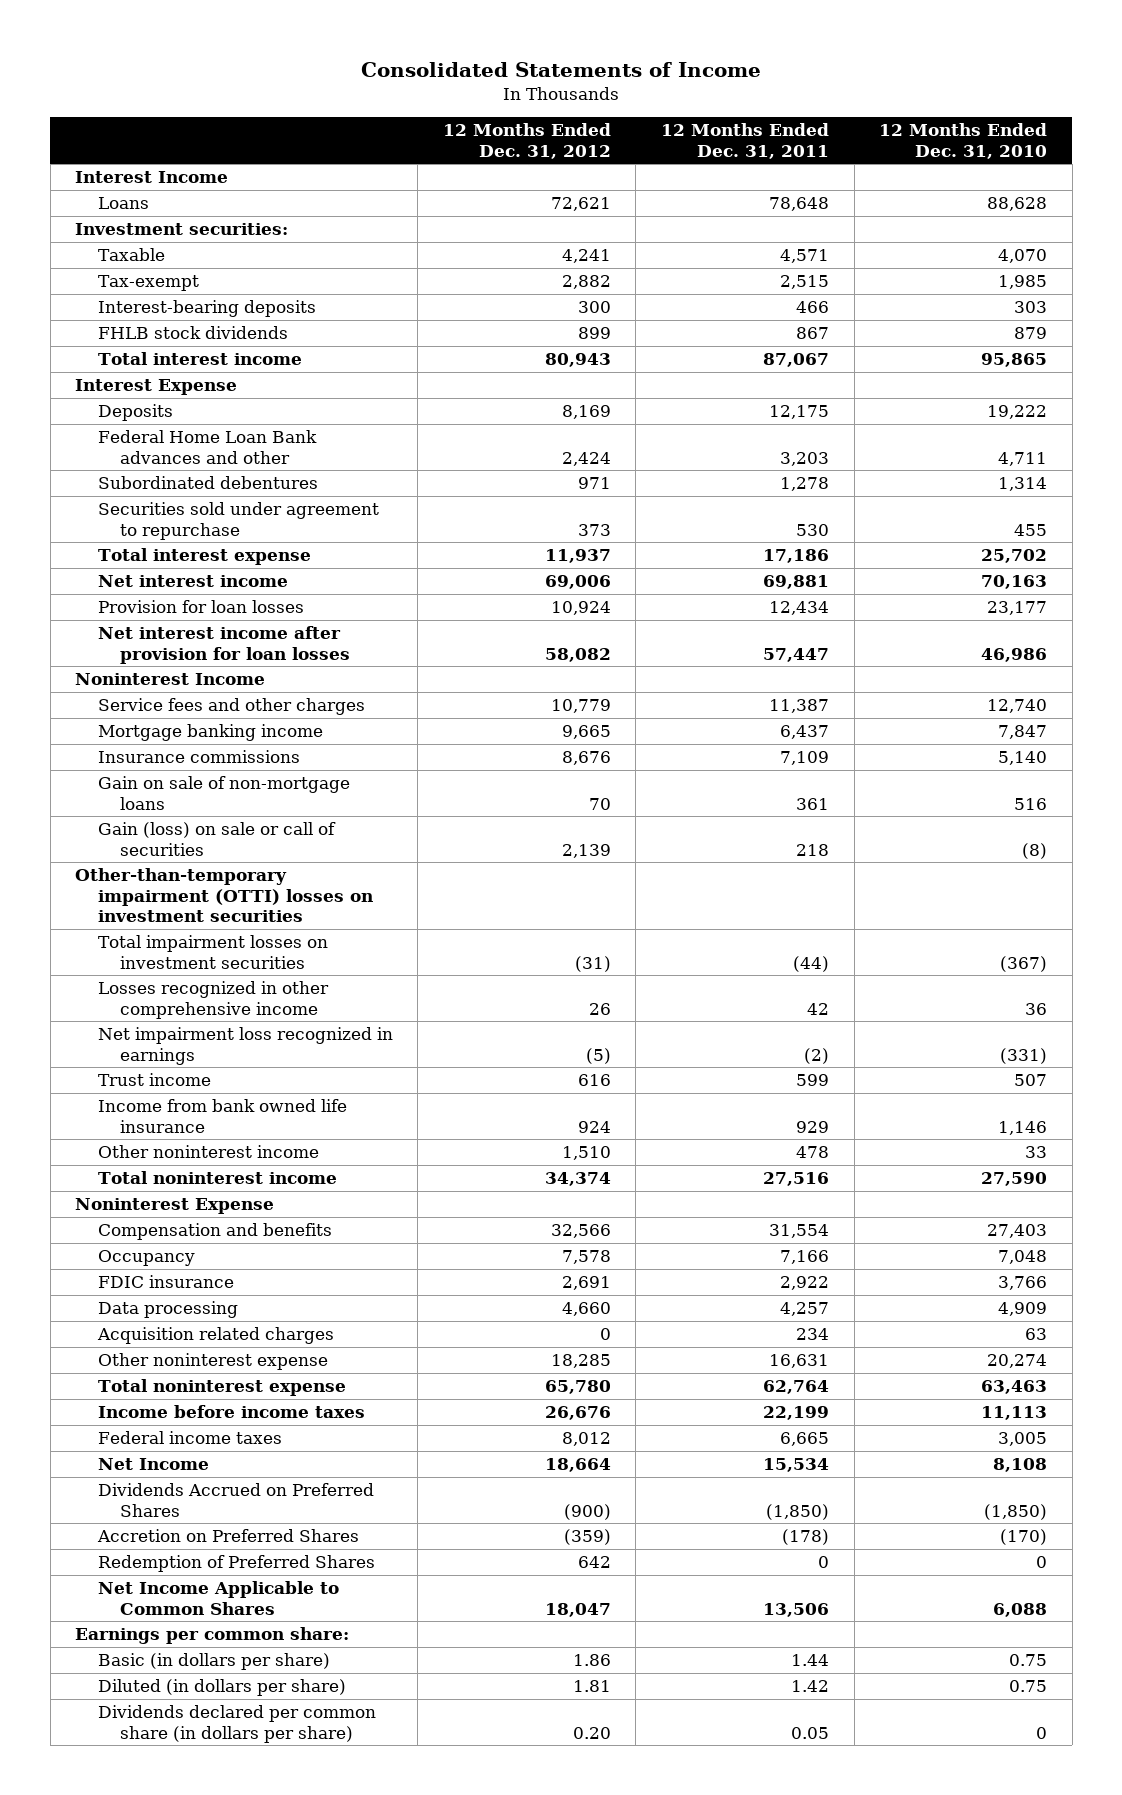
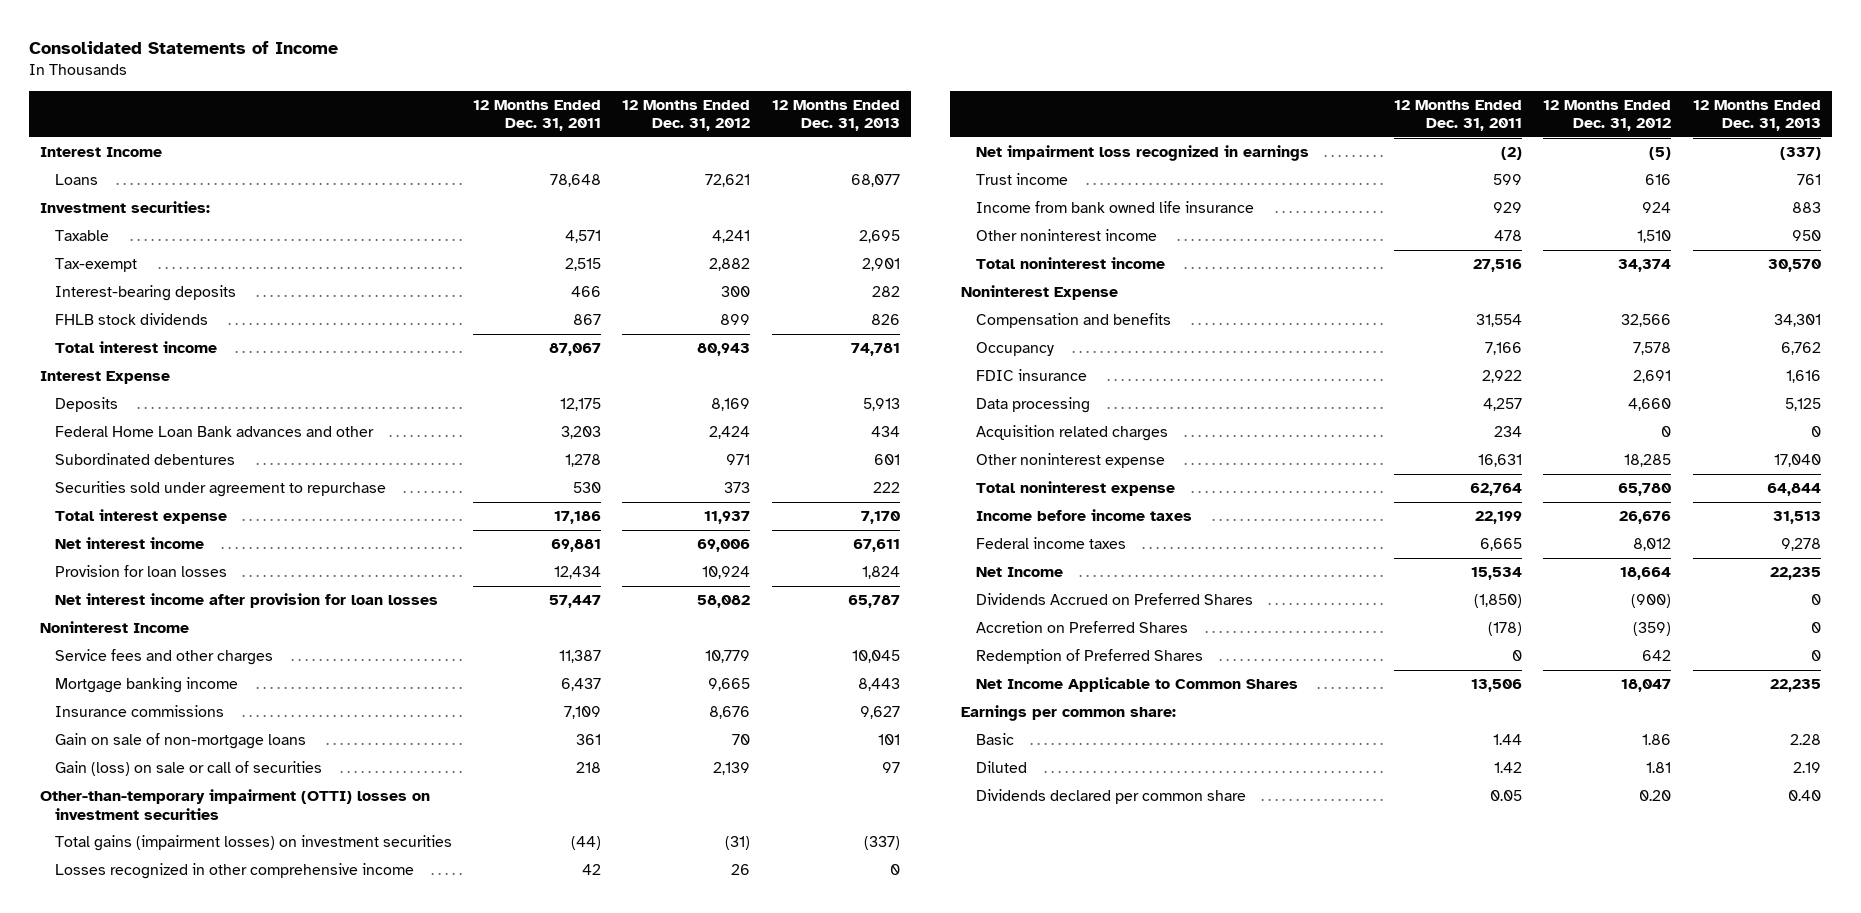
[879,123,1048,159] 12 Months Ended Dec. 31, 2010 -> none
none -> [771,99,900,132] 12 Months Ended Dec. 31, 2013
[97,935,328,969] Total impairment losses on investment securities -> [54,835,452,852] Total gains (impairment losses) on investment securities
[97,1653,330,1671] Basic (in dollars per share) -> [975,733,1014,746] Basic
[97,1679,346,1697] Diluted (in dollars per share) -> [975,761,1027,774] Diluted
[97,1705,376,1743] Dividends declared per common share (in dollars per share) -> [975,789,1246,805] Dividends declared per common share

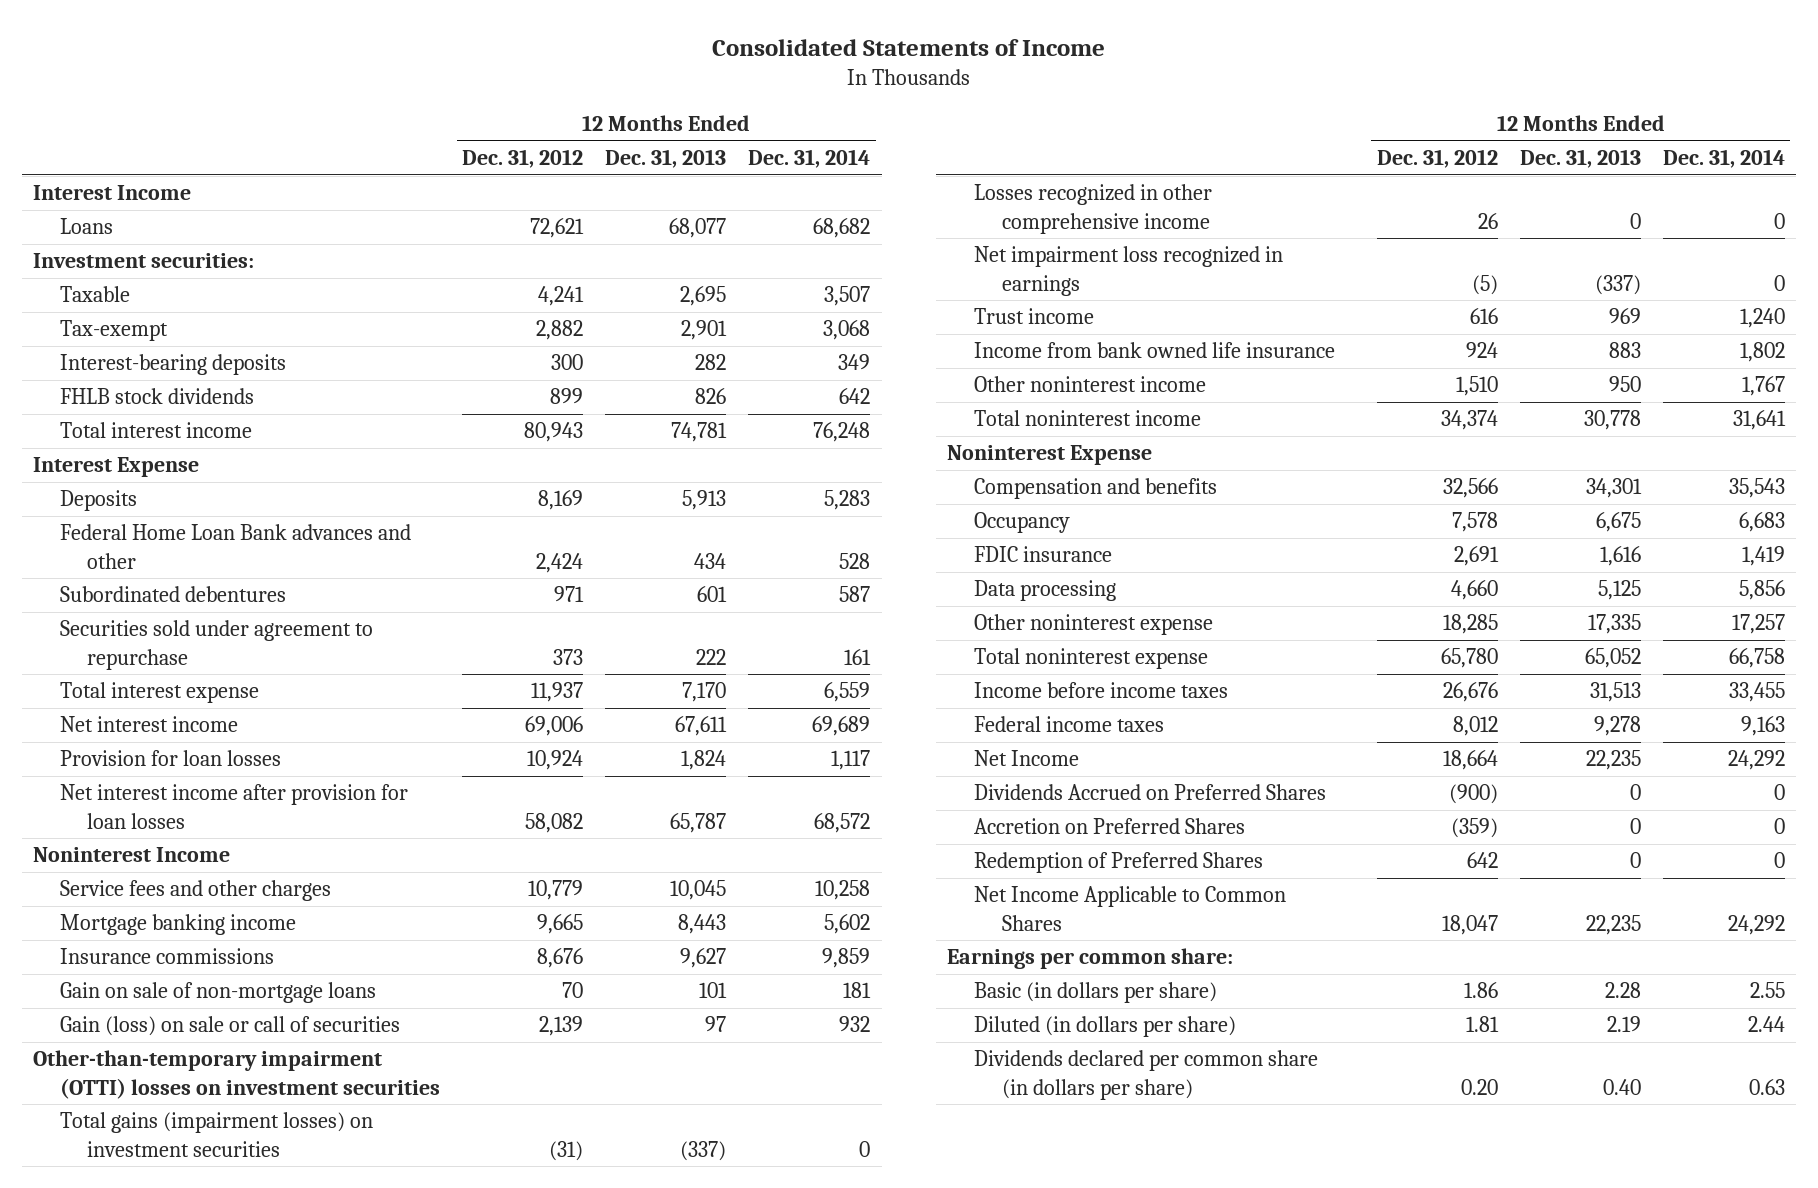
[473,99,602,132] 12 Months Ended Dec. 31, 2011 -> none
none -> [748,149,871,169] Dec. 31, 2014
[1796,174,1821,186] 761 -> [1608,308,1641,325] 969
[1767,259,1821,273] 30,570 -> [1583,410,1641,431] 30,778
[1780,342,1821,356] 6,762 -> [1595,512,1641,533] 6,675
[975,425,1168,442] Acquisition related charges -> none
[1773,454,1821,468] 17,040 -> [1587,614,1641,635] 17,335
[1766,483,1821,497] 64,844 -> [1584,648,1641,669] 65,052
[975,733,1014,746] Basic -> [974,982,1218,1004] Basic (in dollars per share)
[975,761,1027,774] Diluted -> [974,1016,1237,1038] Diluted (in dollars per share)
[975,789,1246,805] Dividends declared per common share -> [974,1050,1319,1100] Dividends declared per common share (in dollars per share)

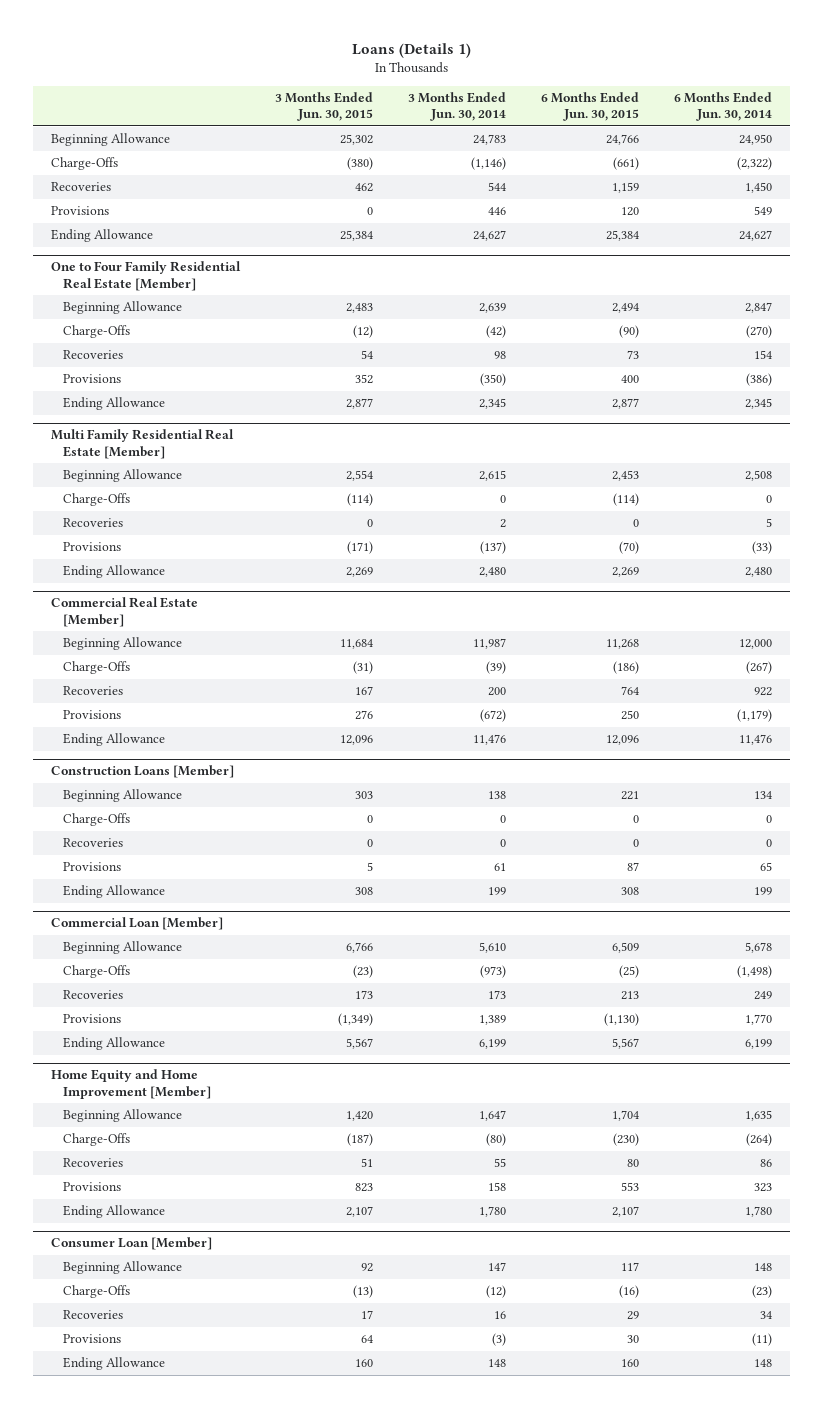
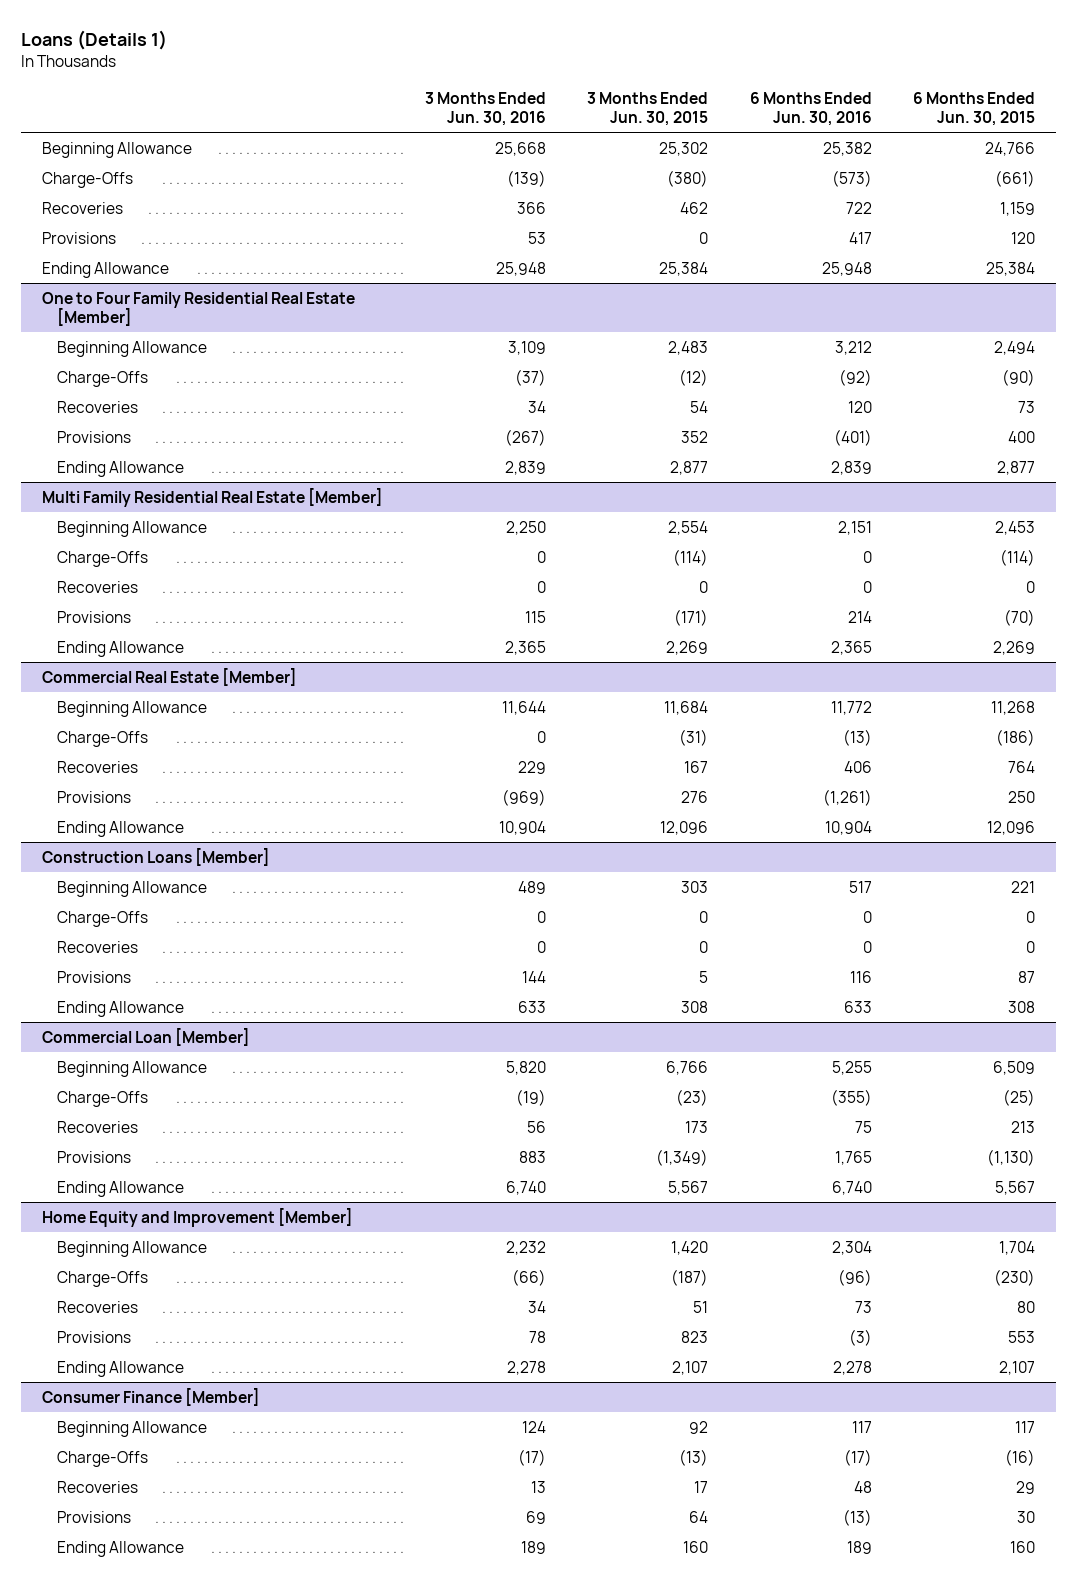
[408,92,507,122] 3 Months Ended Jun. 30, 2014 -> none
[674,92,773,122] 6 Months Ended Jun. 30, 2014 -> none
none -> [424,91,546,126] 3 Months Ended Jun. 30, 2016
none -> [749,91,872,126] 6 Months Ended Jun. 30, 2016
[50,1069,212,1099] Home Equity and Home Improvement [Member] -> [42,1207,354,1227] Home Equity and Improvement [Member]
[50,1237,212,1251] Consumer Loan [Member] -> [42,1387,261,1406] Consumer Finance [Member]

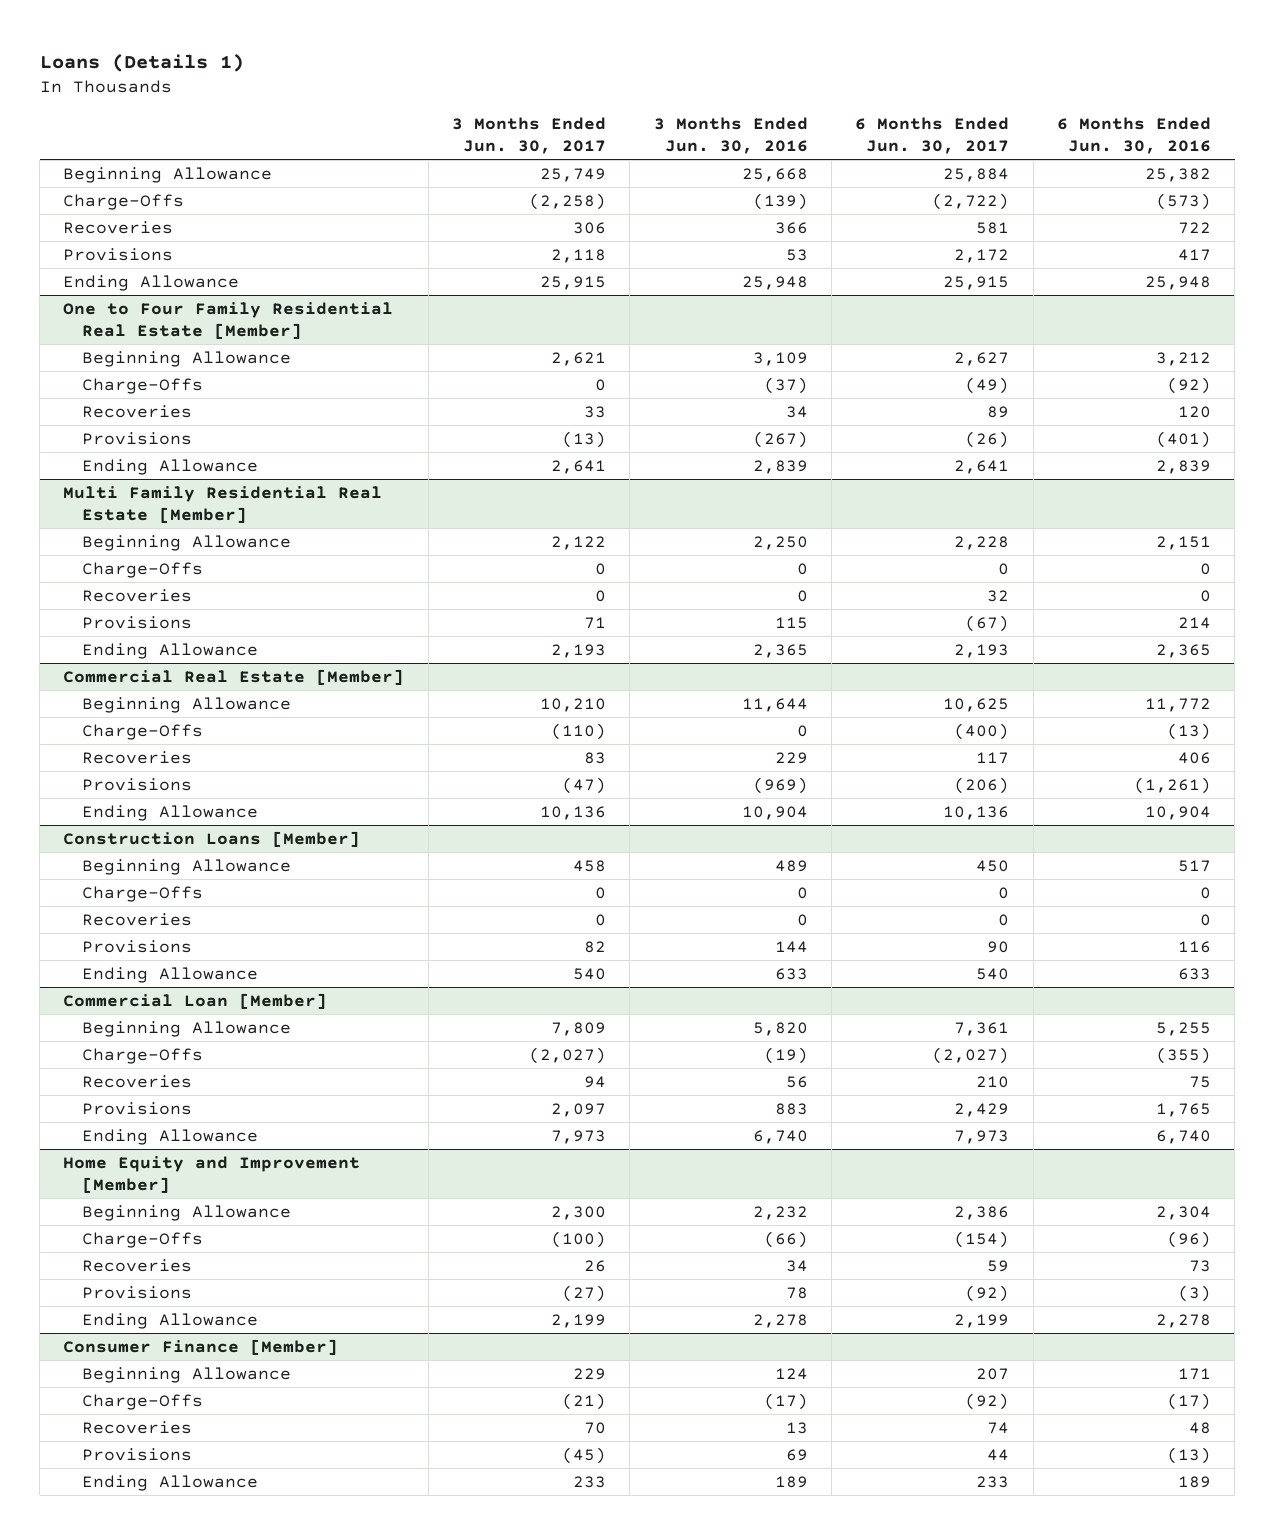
[587,91,709,126] 3 Months Ended Jun. 30, 2015 -> none
[913,91,1036,126] 6 Months Ended Jun. 30, 2015 -> none
none -> [452,116,607,154] 3 Months Ended Jun. 30, 2017
none -> [855,116,1010,154] 6 Months Ended Jun. 30, 2017
[851,1420,872,1433] 117 -> [1178,1367,1212,1380] 171

